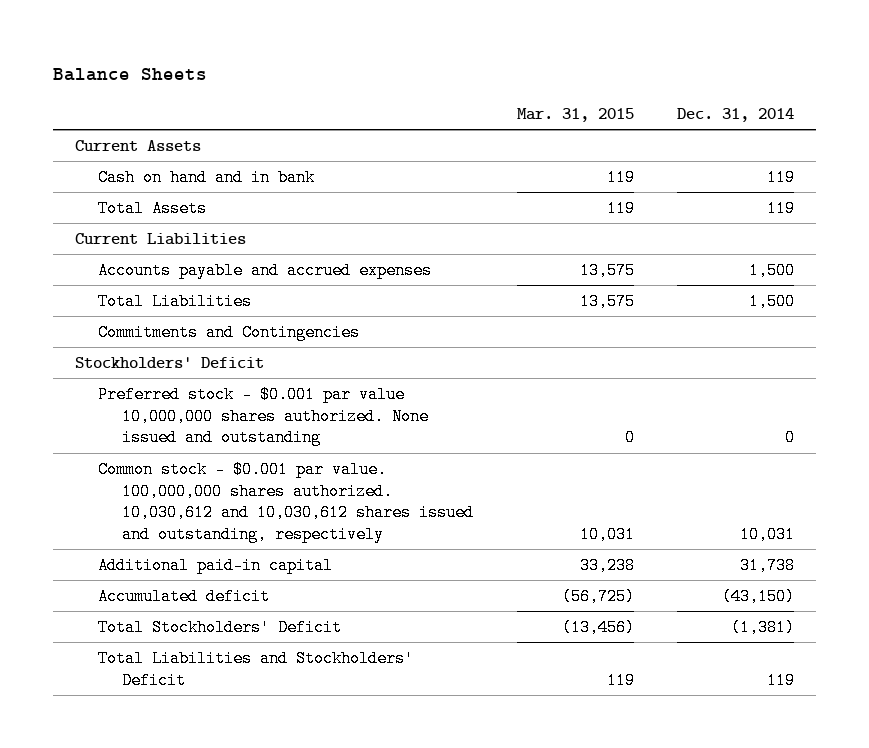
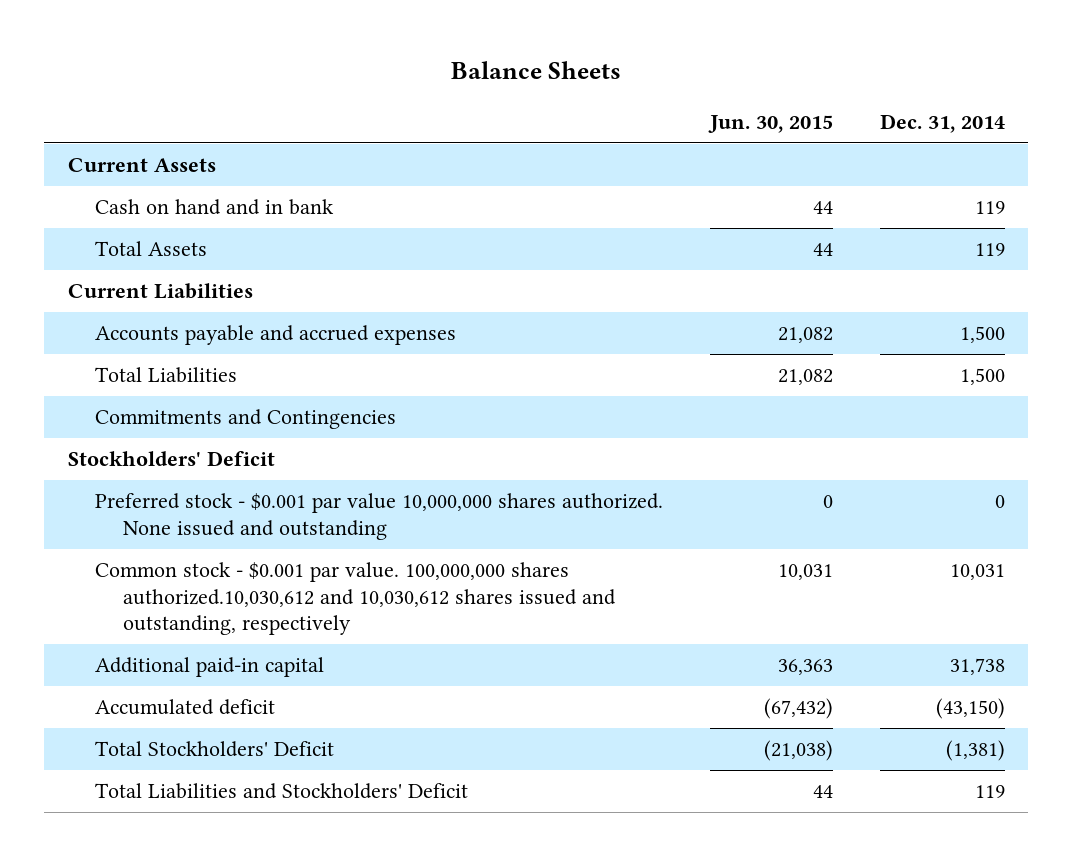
[516,107,634,122] Mar. 31, 2015 -> none
none -> [708,115,834,134] Jun. 30, 2015
[98,460,475,544] Common stock - $0.001 par value. 100,000,000 shares authorized. 10,030,612 and 10,030,612 shares issued and outstanding, respectively -> [95,562,617,636] Common stock - $0.001 par value. 100,000,000 shares authorized.10,030,612 and 10,030,612 shares issued and outstanding, respectively

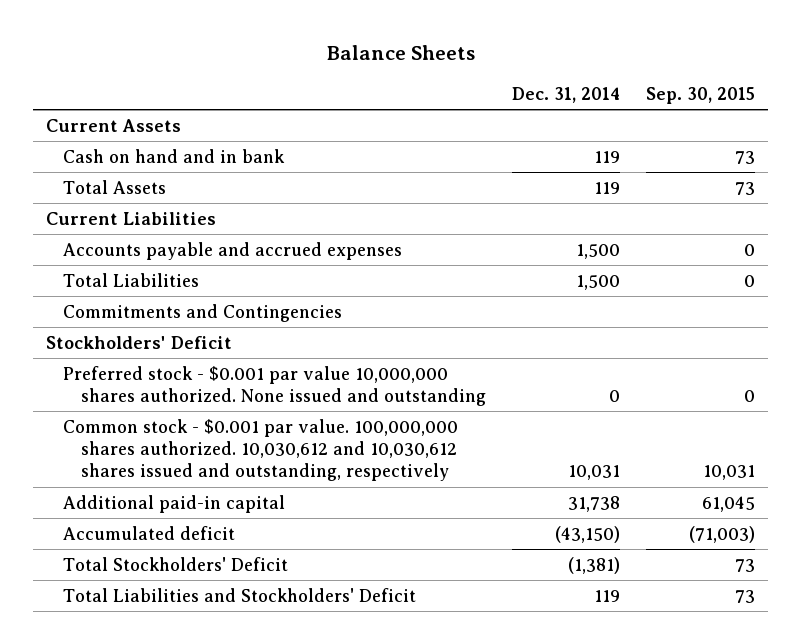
[708,115,834,134] Jun. 30, 2015 -> none
none -> [646,86,756,104] Sep. 30, 2015
[95,562,617,636] Common stock - $0.001 par value. 100,000,000 shares authorized.10,030,612 and 10,030,612 shares issued and outstanding, respectively -> [63,418,459,482] Common stock - $0.001 par value. 100,000,000 shares authorized. 10,030,612 and 10,030,612 shares issued and outstanding, respectively

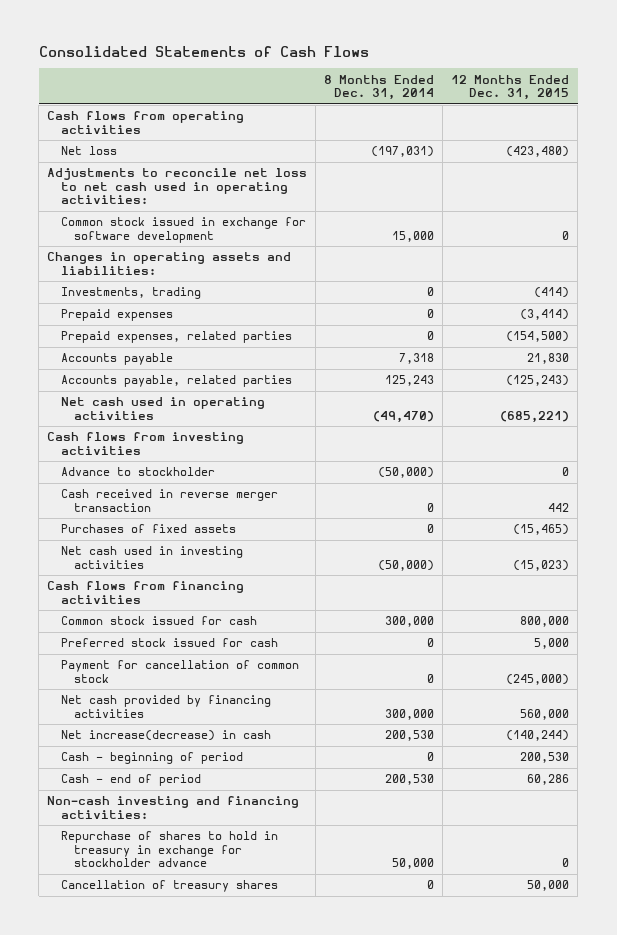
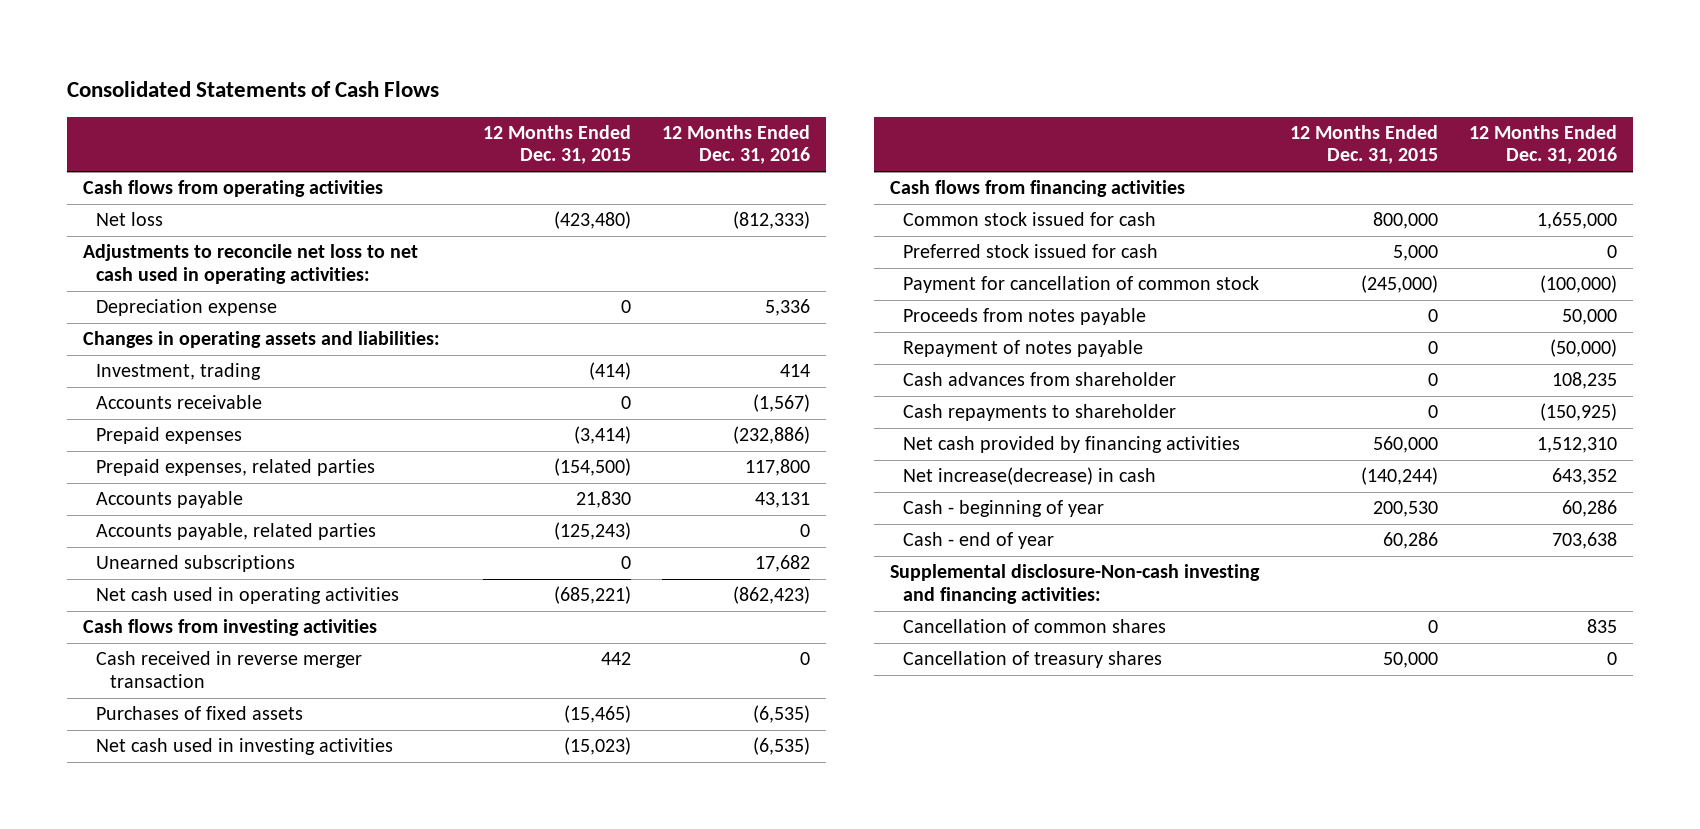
[324,74,435,101] 8 Months Ended Dec. 31, 2014 -> none
none -> [662,124,811,165] 12 Months Ended Dec. 31, 2016
[60,217,306,243] Common stock issued in exchange for software development -> none
none -> [96,299,278,317] Depreciation expense
[60,287,201,300] Investments, trading -> [96,363,262,381] Investment, trading
none -> [96,395,263,410] Accounts receivable
none -> [96,555,296,573] Unearned subscriptions
[60,467,215,477] Advance to stockholder -> none
none -> [903,308,1147,326] Proceeds from notes payable
none -> [903,340,1144,358] Repayment of notes payable
none -> [903,372,1177,387] Cash advances from shareholder
none -> [903,404,1177,422] Cash repayments to shareholder
[60,831,278,868] Repurchase of shares to hold in treasury in exchange for stockholder advance -> none
[60,752,243,765] Cash - beginning of period -> [903,500,1105,518] Cash - beginning of year
[60,774,201,787] Cash - end of period -> [903,532,1055,550] Cash - end of year
[47,796,300,819] Non-cash investing and financing activities: -> [889,564,1260,604] Supplemental disclosure-Non-cash investing and financing activities:
none -> [903,619,1167,634] Cancellation of common shares

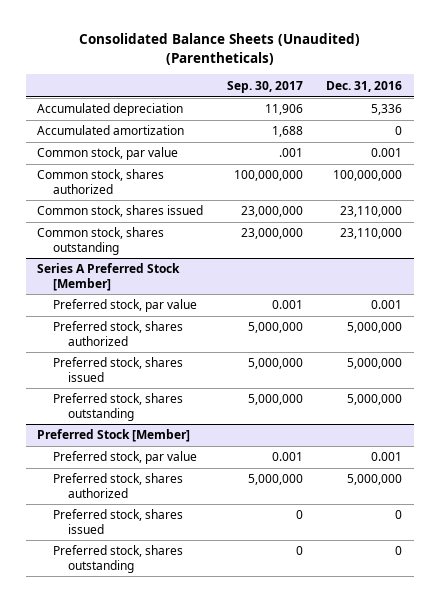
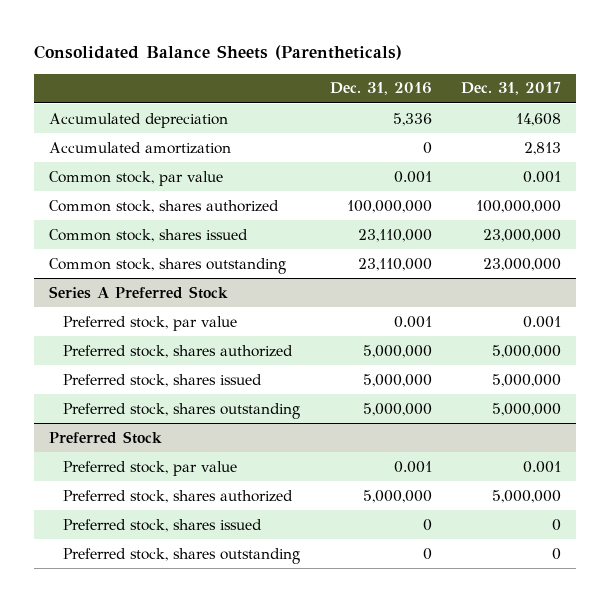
[78,33,360,65] Consolidated Balance Sheets (Unaudited) (Parentheticals) -> [34,45,403,61] Consolidated Balance Sheets (Parentheticals)
[226,80,303,93] Sep. 30, 2017 -> none
none -> [461,82,562,96] Dec. 31, 2017
[37,263,181,291] Series A Preferred Stock [Member] -> [49,285,229,299] Series A Preferred Stock
[37,429,191,443] Preferred Stock [Member] -> [49,430,163,444] Preferred Stock

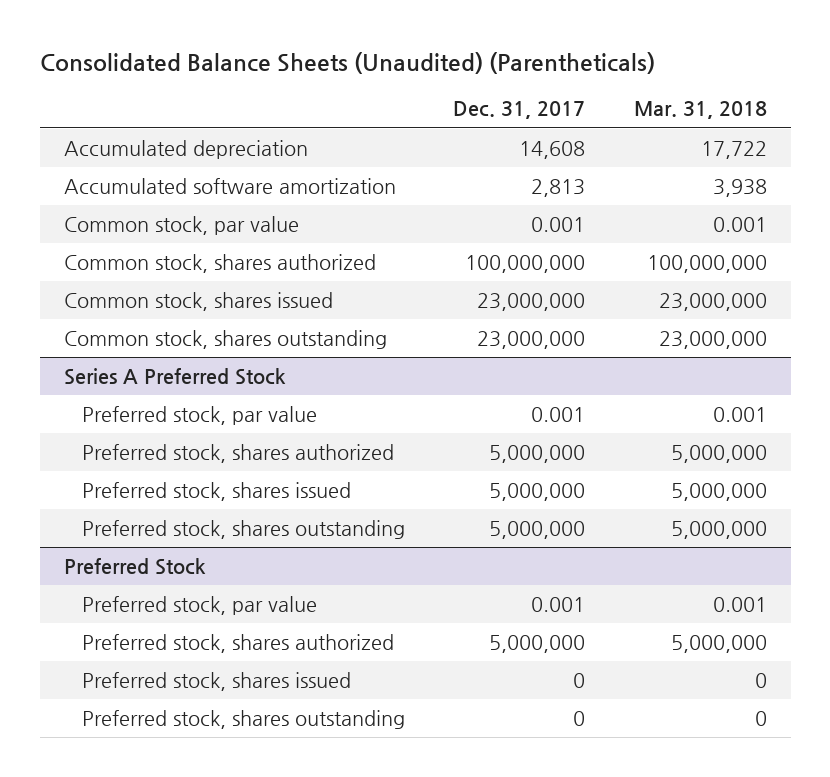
[34,45,403,61] Consolidated Balance Sheets (Parentheticals) -> [39,51,655,74] Consolidated Balance Sheets (Unaudited) (Parentheticals)
[329,82,432,96] Dec. 31, 2016 -> none
none -> [633,101,767,120] Mar. 31, 2018
[49,141,232,154] Accumulated amortization -> [63,178,396,195] Accumulated software amortization

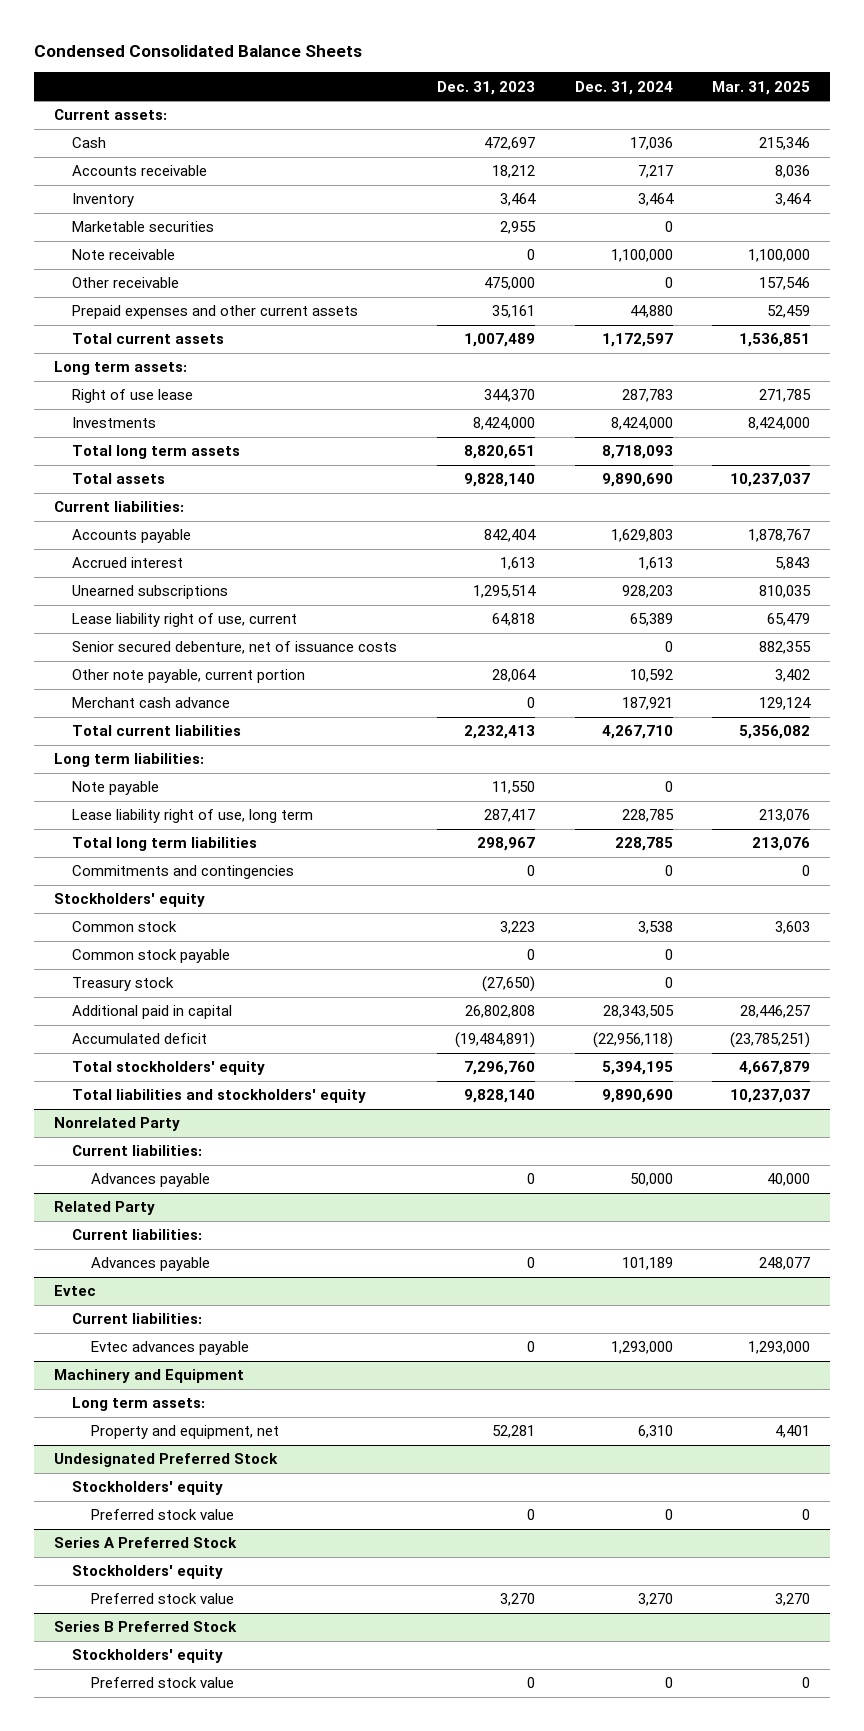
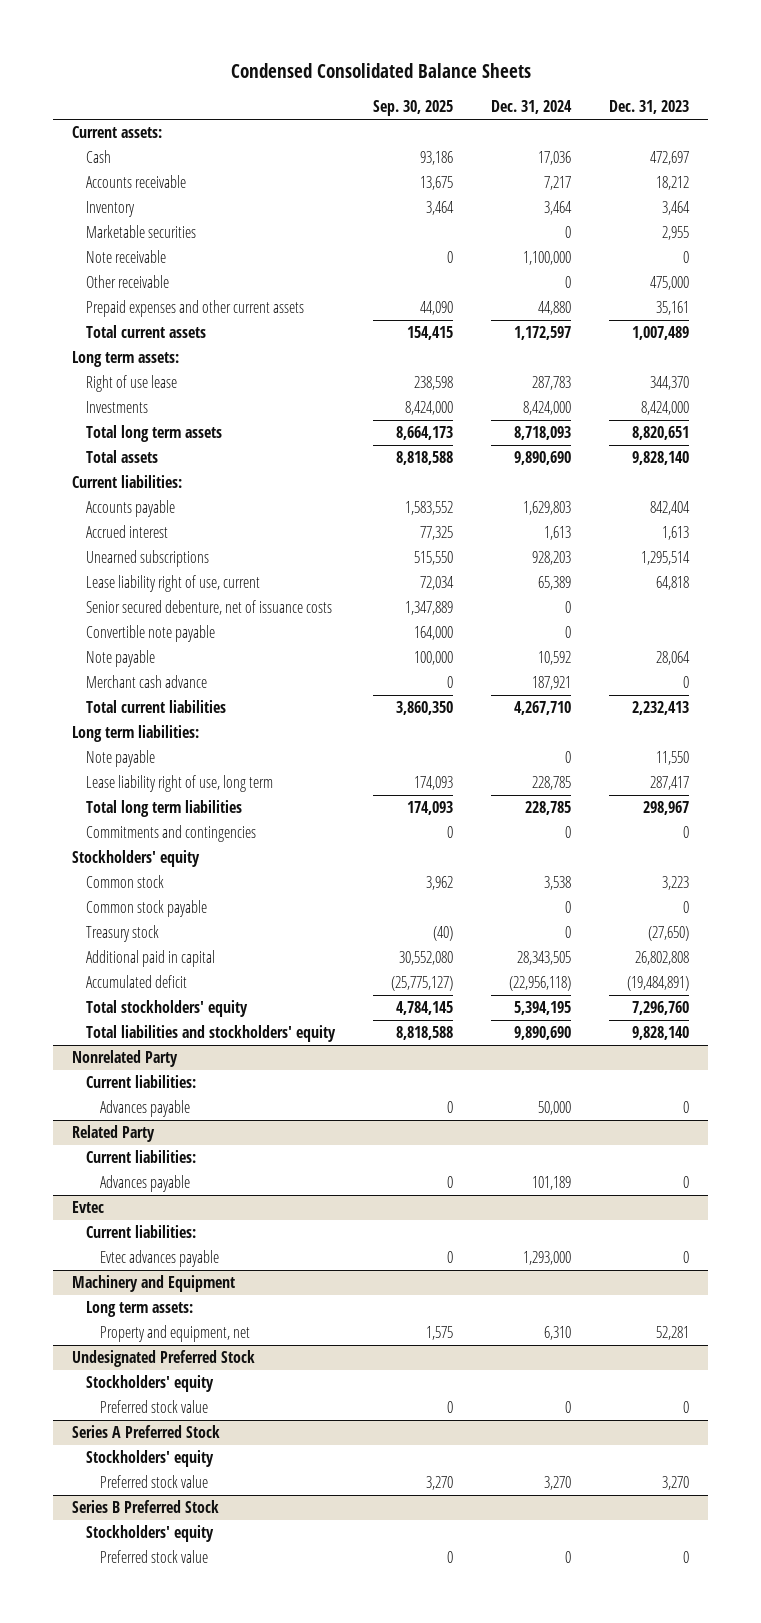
[712,80,811,95] Mar. 31, 2025 -> none
none -> [373,100,454,117] Sep. 30, 2025
none -> [86,625,216,643] Convertible note payable
[72,669,306,684] Other note payable, current portion -> [86,650,156,668] Note payable

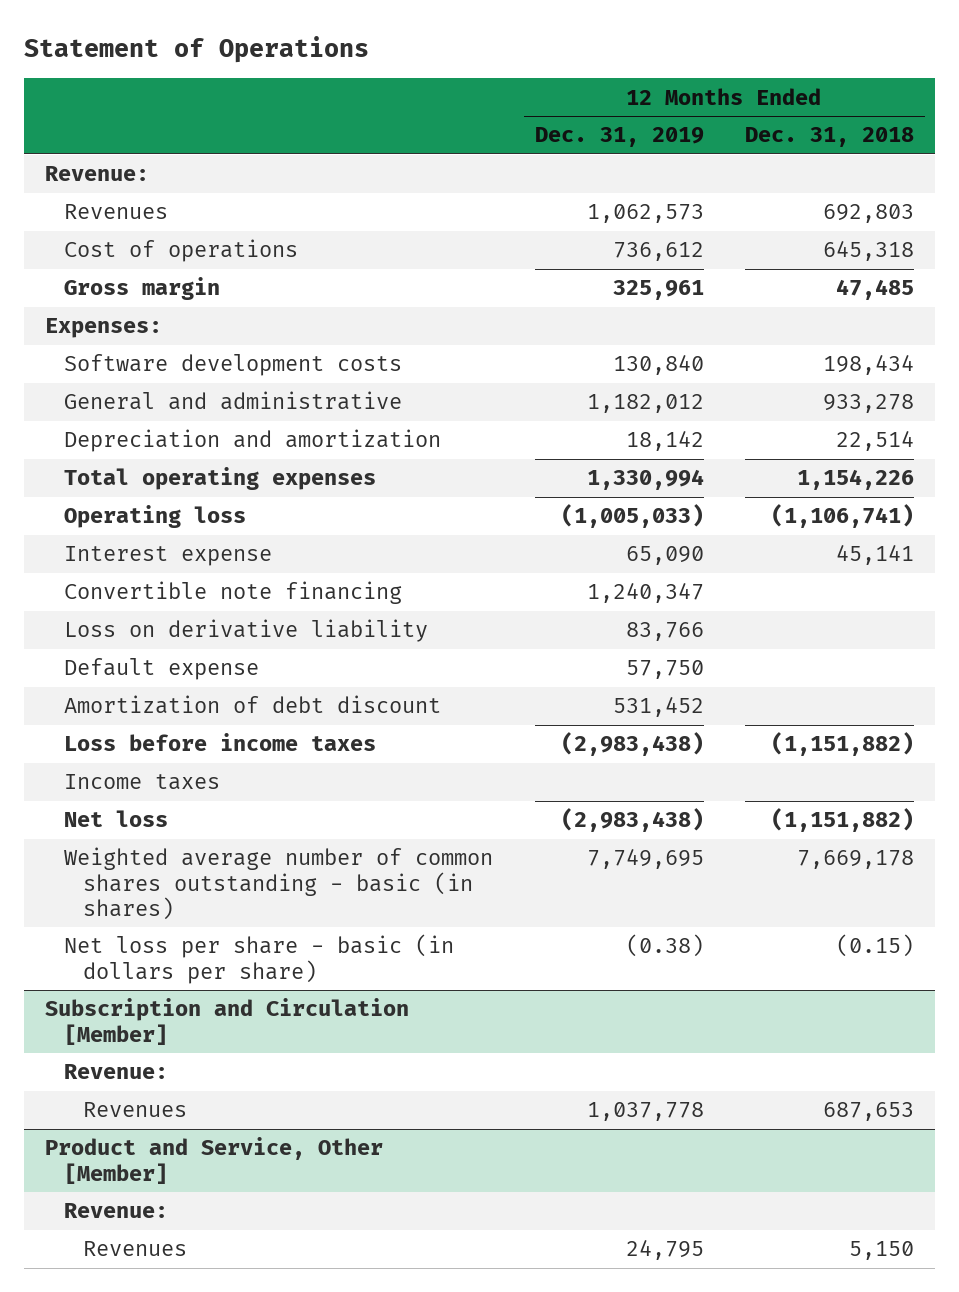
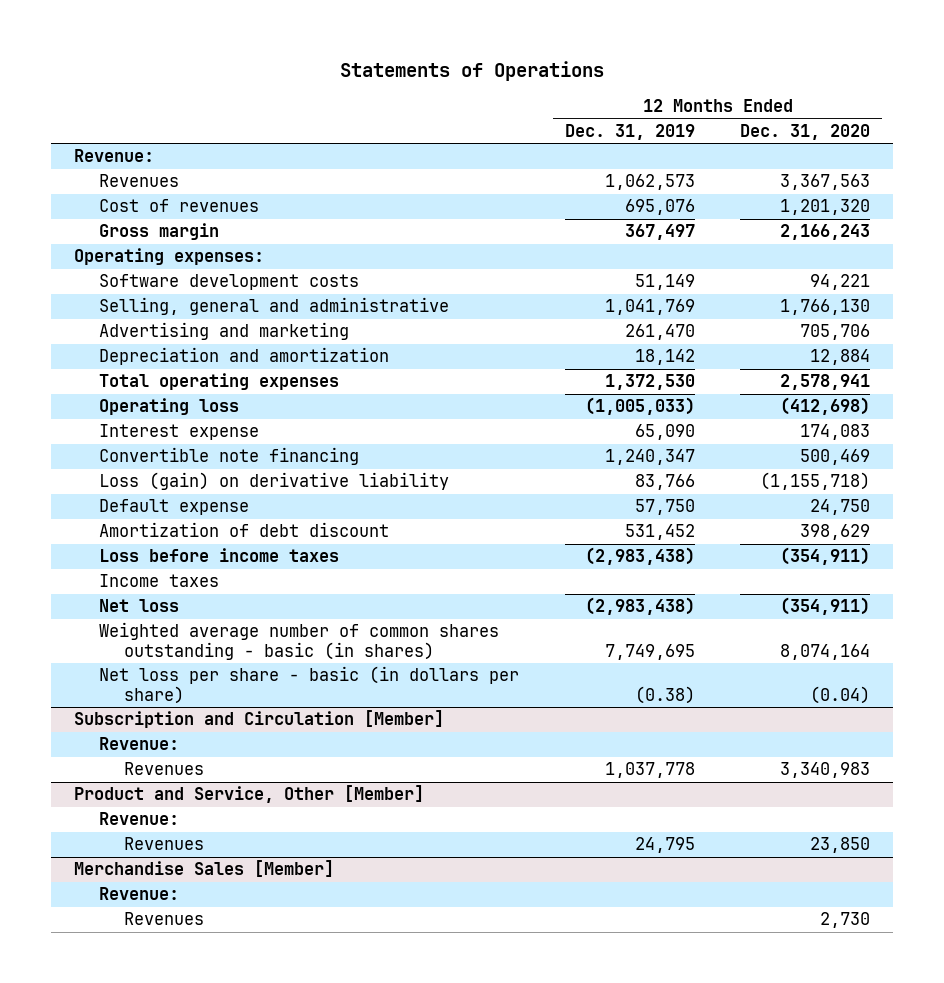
[23,36,369,64] Statement of Operations -> [340,61,605,82] Statements of Operations
[745,127,915,148] Dec. 31, 2018 -> none
none -> [740,124,871,141] Dec. 31, 2020
[64,239,299,263] Cost of operations -> [99,199,260,213] Cost of revenues
[612,242,704,262] 736,612 -> [624,199,695,216] 695,076
[612,280,704,301] 325,961 -> [624,224,695,241] 367,497
[44,318,162,339] Expenses: -> [74,248,265,266] Operating expenses:
[612,355,704,376] 130,840 -> [634,274,695,291] 51,149
[64,391,403,411] General and administrative -> [99,297,450,316] Selling, general and administrative
[586,394,704,414] 1,182,012 -> [604,299,695,316] 1,041,769
none -> [99,322,350,341] Advertising and marketing
[586,469,704,491] 1,330,994 -> [604,374,695,391] 1,372,530
[64,619,429,643] Loss on derivative liability -> [99,472,450,491] Loss (gain) on derivative liability
none -> [74,860,335,878] Merchandise Sales [Member]
none -> [99,887,180,901] Revenue:
none -> [124,912,205,926] Revenues

